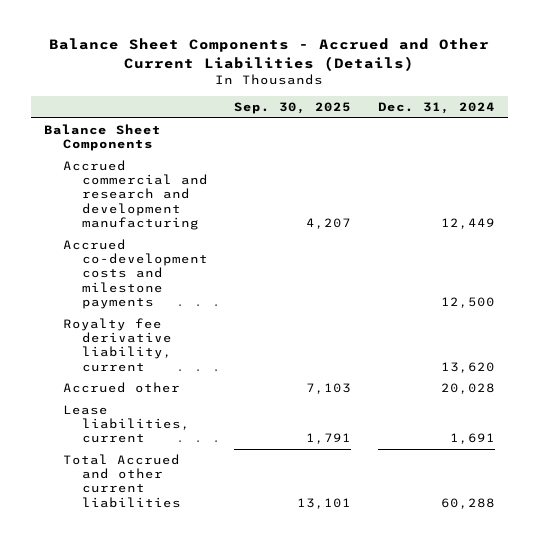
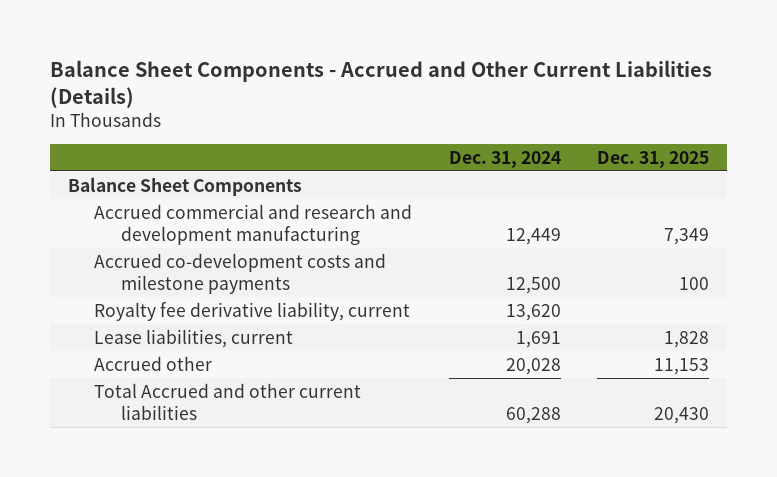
[234,101,352,114] Sep. 30, 2025 -> none
none -> [596,150,709,168] Dec. 31, 2025
[63,382,181,394] Accrued other -> [94,355,213,371] Accrued other

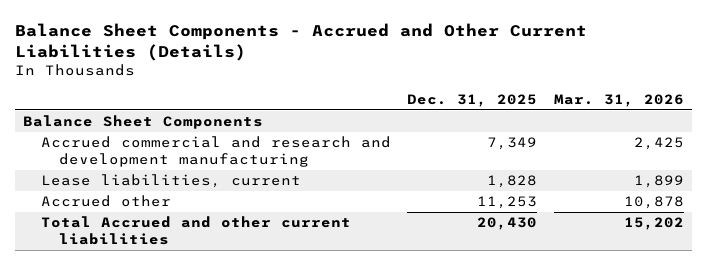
[448,150,561,168] Dec. 31, 2024 -> none
none -> [554,94,685,108] Mar. 31, 2026
[94,252,387,294] Accrued co-development costs and milestone payments -> none
[94,301,411,321] Royalty fee derivative liability, current -> none
[653,357,709,375] 11,153 -> [477,196,538,210] 11,253

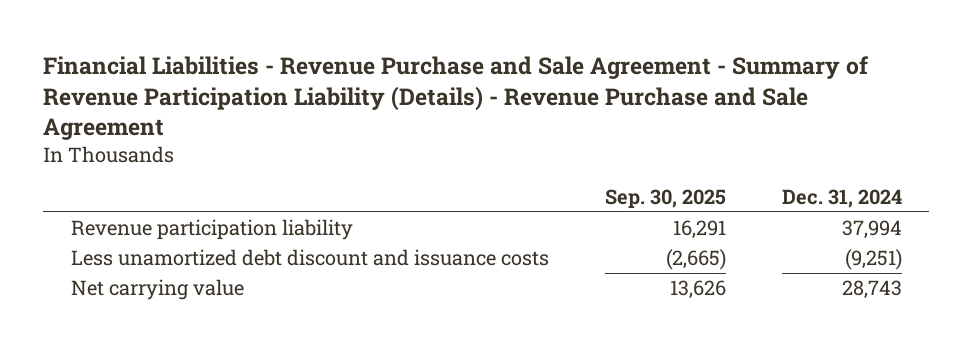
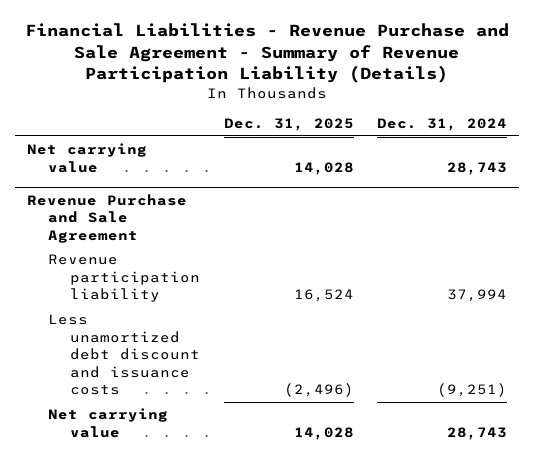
[43,55,870,141] Financial Liabilities - Revenue Purchase and Sale Agreement - Summary of Revenue Participation Liability (Details) - Revenue Purchase and Sale Agreement -> [24,23,509,84] Financial Liabilities - Revenue Purchase and Sale Agreement - Summary of Revenue Participation Liability (Details)
[604,188,726,209] Sep. 30, 2025 -> none
none -> [223,118,354,132] Dec. 31, 2025
none -> [26,143,147,173] Net carrying value
none -> [26,193,187,244] Revenue Purchase and Sale Agreement

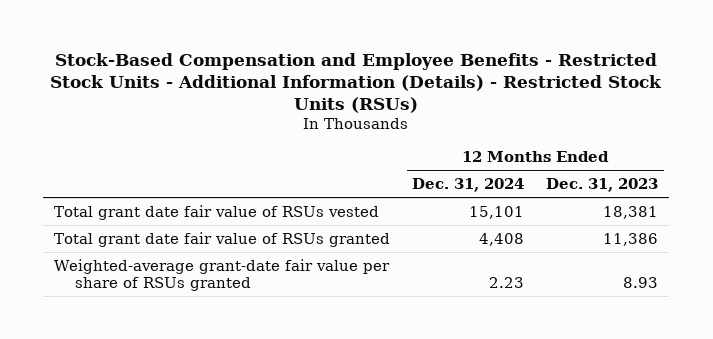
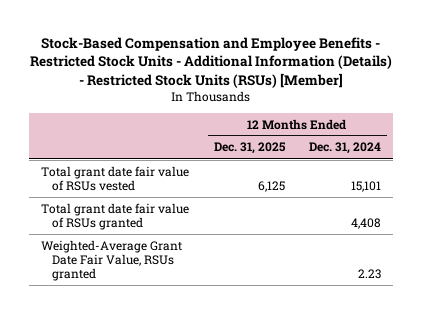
[50,52,663,113] Stock-Based Compensation and Employee Benefits - Restricted Stock Units - Additional Information (Details) - Restricted Stock Units (RSUs) -> [30,36,393,88] Stock-Based Compensation and Employee Benefits - Restricted Stock Units - Additional Information (Details) - Restricted Stock Units (RSUs) [Member]
[546,178,659,193] Dec. 31, 2023 -> none
none -> [213,142,286,155] Dec. 31, 2025
[54,258,391,292] Weighted-average grant-date fair value per share of RSUs granted -> [41,239,183,281] Weighted-Average Grant Date Fair Value, RSUs granted

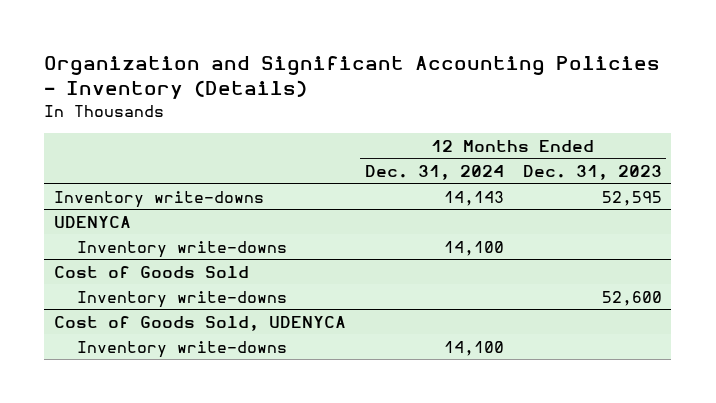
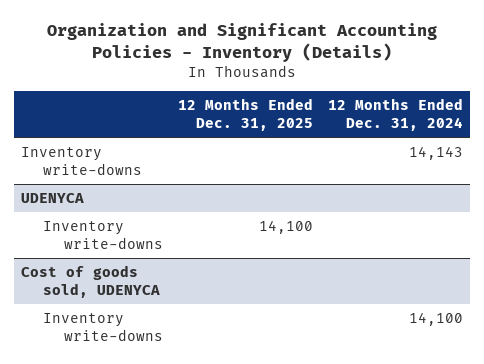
[522,164,662,180] Dec. 31, 2023 -> none
none -> [178,98,314,131] 12 Months Ended Dec. 31, 2025
[76,240,287,258] Inventory write-downs -> none
[53,265,249,278] Cost of Goods Sold -> none
[53,315,346,331] Cost of Goods Sold, UDENYCA -> [21,265,160,298] Cost of goods sold, UDENYCA

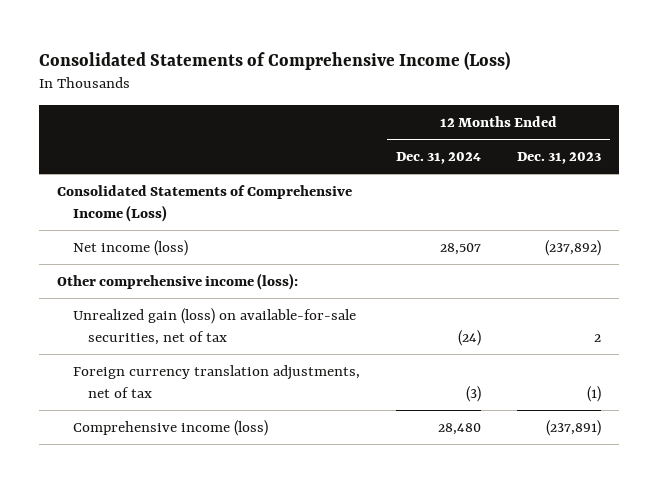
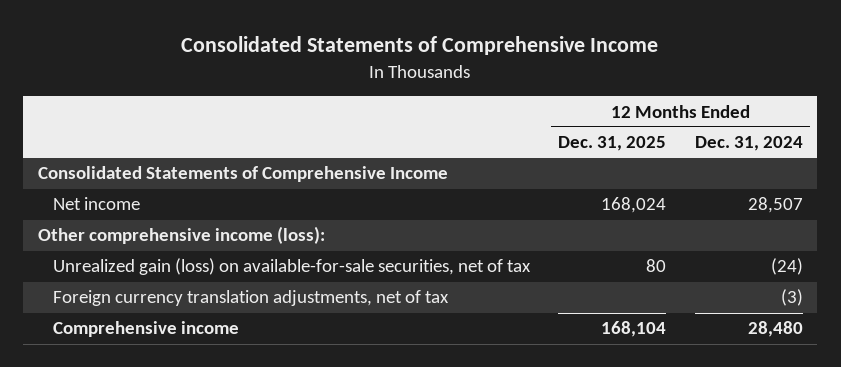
[39,50,511,70] Consolidated Statements of Comprehensive Income (Loss) -> [181,36,659,56] Consolidated Statements of Comprehensive Income
[517,151,602,164] Dec. 31, 2023 -> none
none -> [558,136,667,152] Dec. 31, 2025
[57,184,353,222] Consolidated Statements of Comprehensive Income (Loss) -> [37,166,448,183] Consolidated Statements of Comprehensive Income
[72,239,188,256] Net income (loss) -> [52,197,140,211] Net income
[72,419,268,436] Comprehensive income (loss) -> [52,321,239,338] Comprehensive income

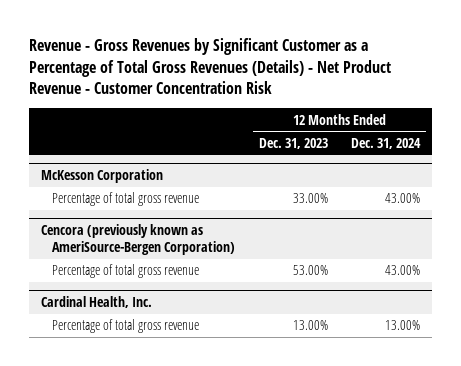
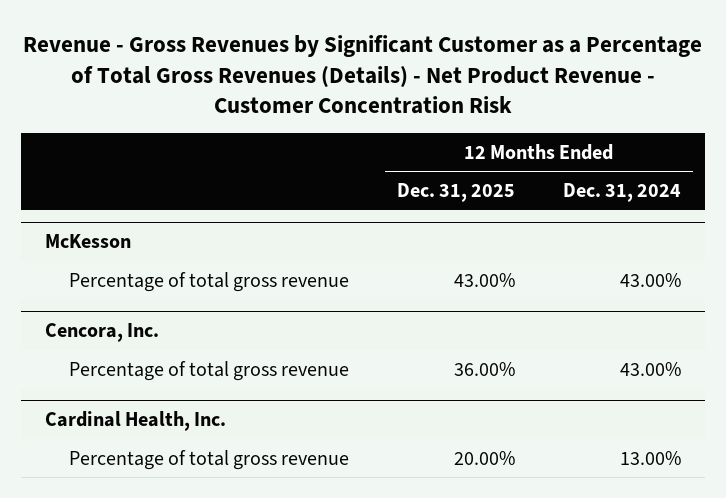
[258,137,328,149] Dec. 31, 2023 -> none
none -> [397,182,516,202] Dec. 31, 2025
[41,169,164,184] McKesson Corporation -> [44,234,131,249] McKesson
[41,224,236,256] Cencora (previously known as AmeriSource-Bergen Corporation) -> [44,323,159,343] Cencora, Inc.

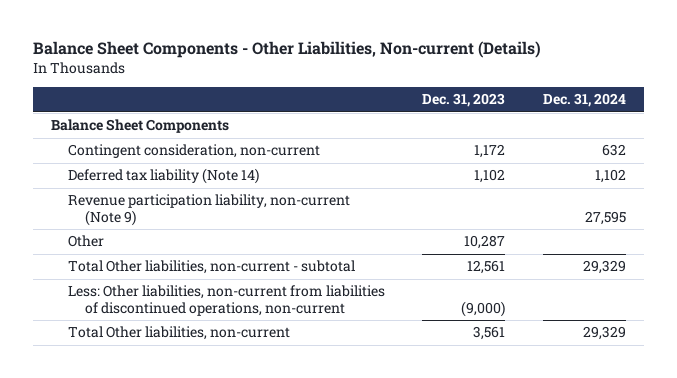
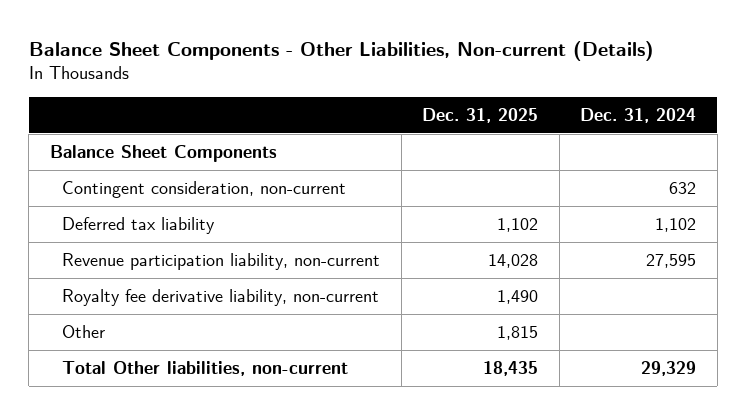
[422,93,506,108] Dec. 31, 2023 -> none
none -> [422,107,539,123] Dec. 31, 2025
[68,168,260,185] Deferred tax liability (Note 14) -> [62,217,216,235] Deferred tax liability
[68,194,351,226] Revenue participation liability, non-current (Note 9) -> [62,253,381,271] Revenue participation liability, non-current
none -> [62,289,380,307] Royalty fee derivative liability, non-current
[68,260,356,275] Total Other liabilities, non-current - subtotal -> none
[68,285,386,316] Less: Other liabilities, non-current from liabilities of discontinued operations, non-current -> none

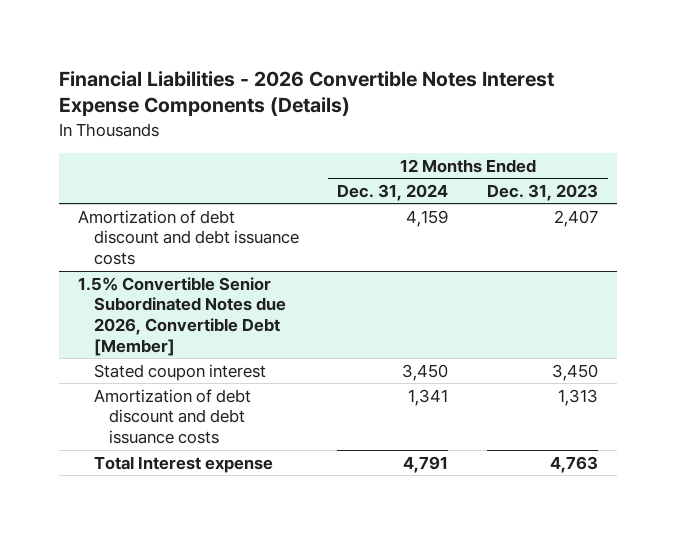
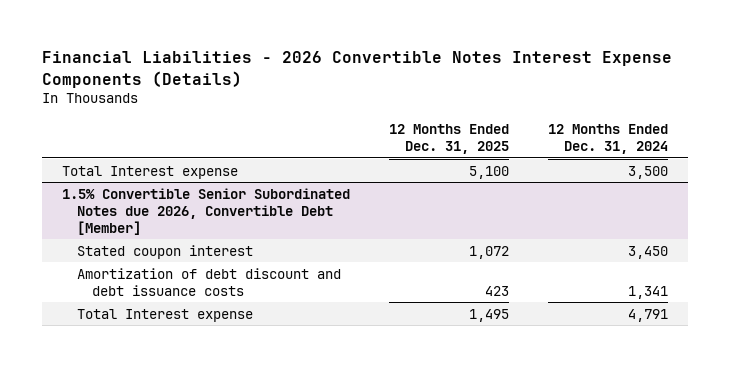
[487,183,599,201] Dec. 31, 2023 -> none
none -> [389,124,510,154] 12 Months Ended Dec. 31, 2025
[78,209,299,266] Amortization of debt discount and debt issuance costs -> none
none -> [61,165,238,179] Total Interest expense

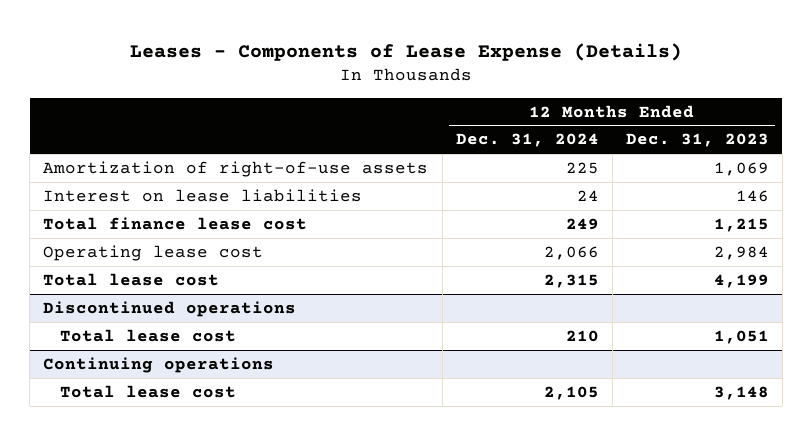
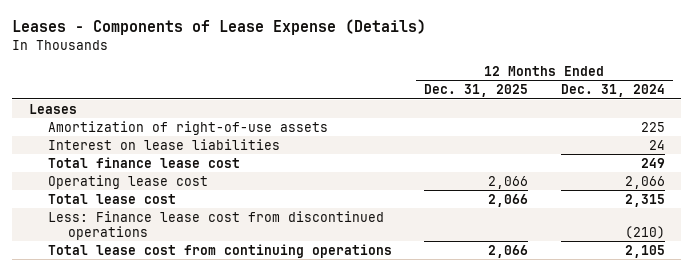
[625,133,769,148] Dec. 31, 2023 -> none
none -> [424,84,529,98] Dec. 31, 2025
none -> [28,103,77,114] Leases
[43,300,297,317] Discontinued operations -> none
[43,356,275,373] Continuing operations -> none
[60,384,237,398] Total lease cost -> none
none -> [48,210,385,240] Less: Finance lease cost from discontinued operations
[60,328,237,342] Total lease cost -> [48,243,393,258] Total lease cost from continuing operations
[565,329,599,342] 210 -> [624,244,665,258] 2,105

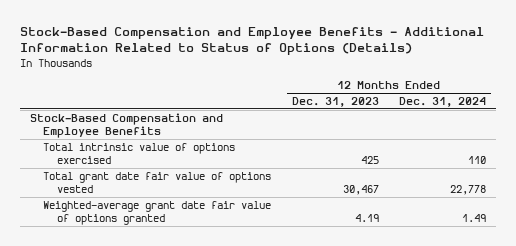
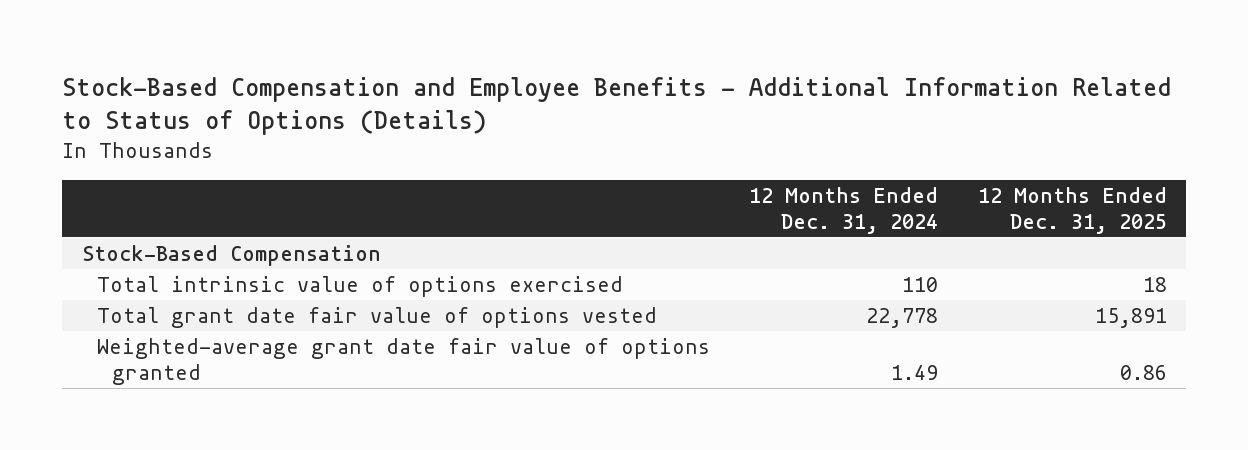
[291,97,379,108] Dec. 31, 2023 -> none
none -> [977,186,1167,234] 12 Months Ended Dec. 31, 2025
[29,112,223,138] Stock-Based Compensation and Employee Benefits -> [81,244,381,266] Stock-Based Compensation

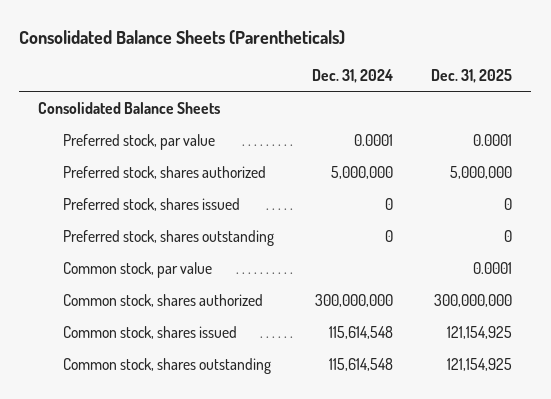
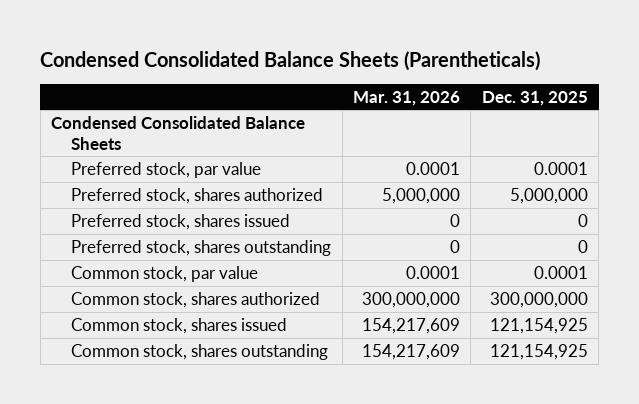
[19,29,346,45] Consolidated Balance Sheets (Parentheticals) -> [40,50,541,71] Condensed Consolidated Balance Sheets (Parentheticals)
[312,68,394,83] Dec. 31, 2024 -> none
none -> [353,90,461,106] Mar. 31, 2026
[38,101,221,114] Consolidated Balance Sheets -> [51,115,306,150] Condensed Consolidated Balance Sheets

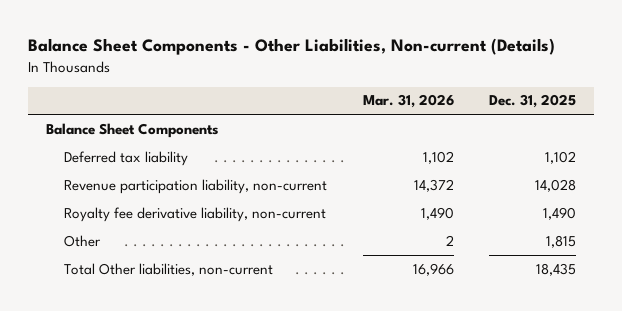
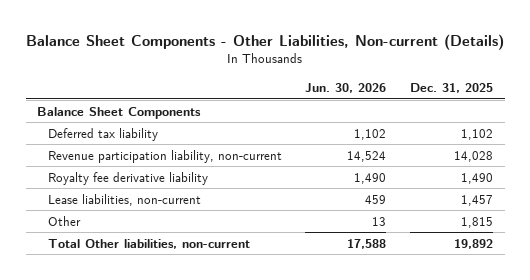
[362,94,454,109] Mar. 31, 2026 -> none
none -> [305,83,387,94] Jun. 30, 2026
[64,206,327,222] Royalty fee derivative liability, non-current -> [47,171,208,185] Royalty fee derivative liability
none -> [47,193,201,206] Lease liabilities, non-current
[536,262,577,276] 18,435 -> [453,238,493,249] 19,892

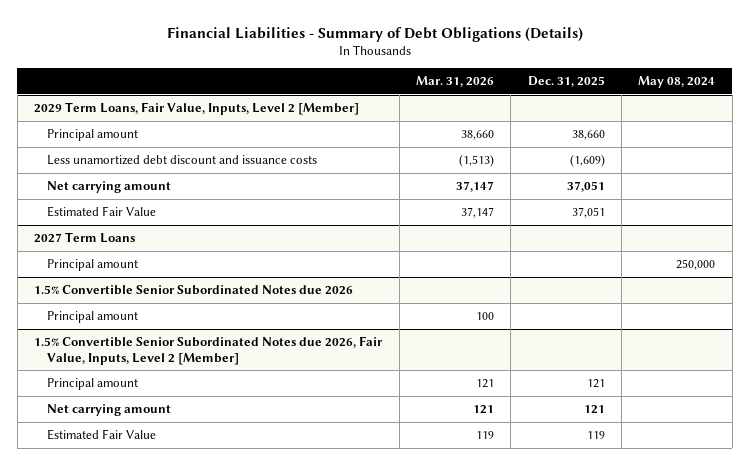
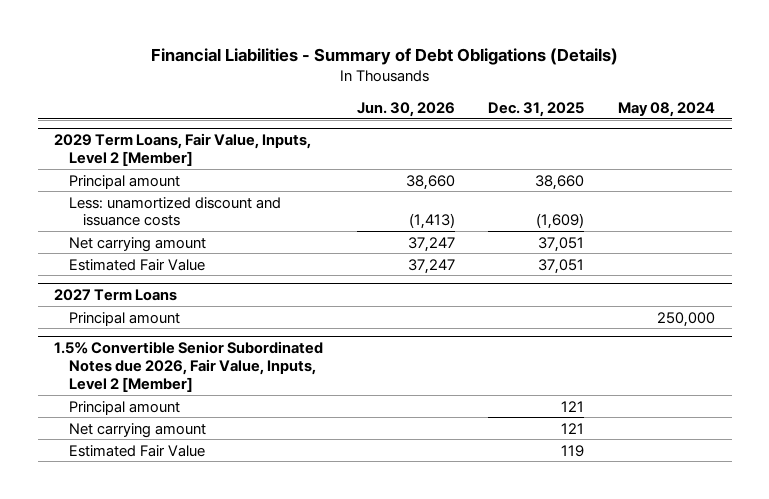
[415,76,494,88] Mar. 31, 2026 -> none
none -> [356,101,455,117] Jun. 30, 2026
[46,155,317,166] Less unamortized debt discount and issuance costs -> [68,196,281,227] Less: unamortized discount and issuance costs
[34,285,354,296] 1.5% Convertible Senior Subordinated Notes due 2026 -> none
[46,311,138,324] Principal amount -> none

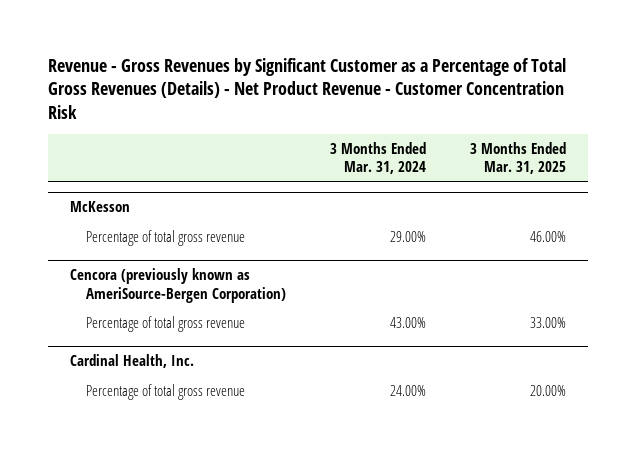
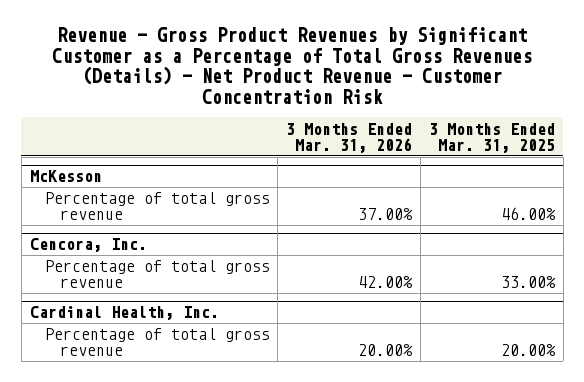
[48,57,567,119] Revenue - Gross Revenues by Significant Customer as a Percentage of Total Gross Revenues (Details) - Net Product Revenue - Customer Concentration Risk -> [52,27,533,105] Revenue - Gross Product Revenues by Significant Customer as a Percentage of Total Gross Revenues (Details) - Net Product Revenue - Customer Concentration Risk
[330,141,427,175] 3 Months Ended Mar. 31, 2024 -> none
none -> [286,122,413,153] 3 Months Ended Mar. 31, 2026
[70,268,287,303] Cencora (previously known as AmeriSource-Bergen Corporation) -> [29,238,147,253] Cencora, Inc.

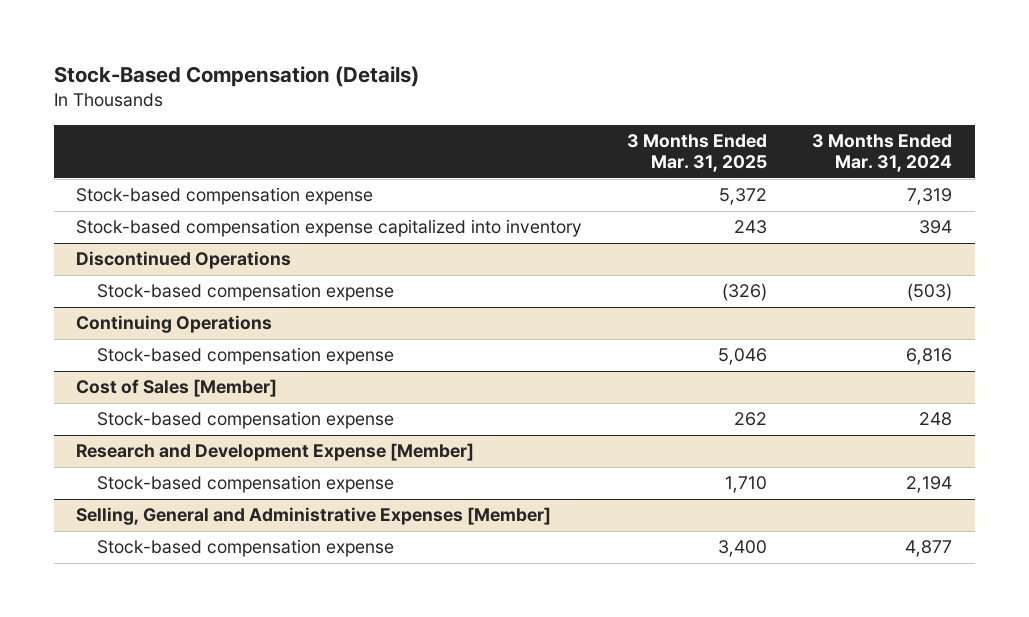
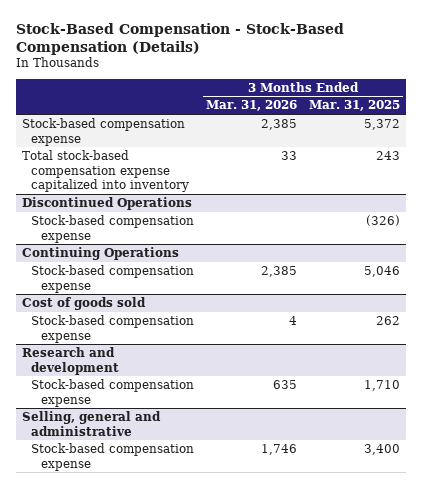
[53,65,419,87] Stock-Based Compensation (Details) -> [15,22,344,55] Stock-Based Compensation - Stock-Based Compensation (Details)
[812,134,953,173] 3 Months Ended Mar. 31, 2024 -> none
none -> [206,100,298,112] Mar. 31, 2026
[76,219,583,238] Stock-based compensation expense capitalized into inventory -> [21,150,190,193] Total stock-based compensation expense capitalized into inventory
[76,379,278,398] Cost of Sales [Member] -> [21,297,146,311] Cost of goods sold
[76,443,475,462] Research and Development Expense [Member] -> [21,347,120,375] Research and development
[76,507,552,526] Selling, General and Administrative Expenses [Member] -> [21,411,161,436] Selling, general and administrative

